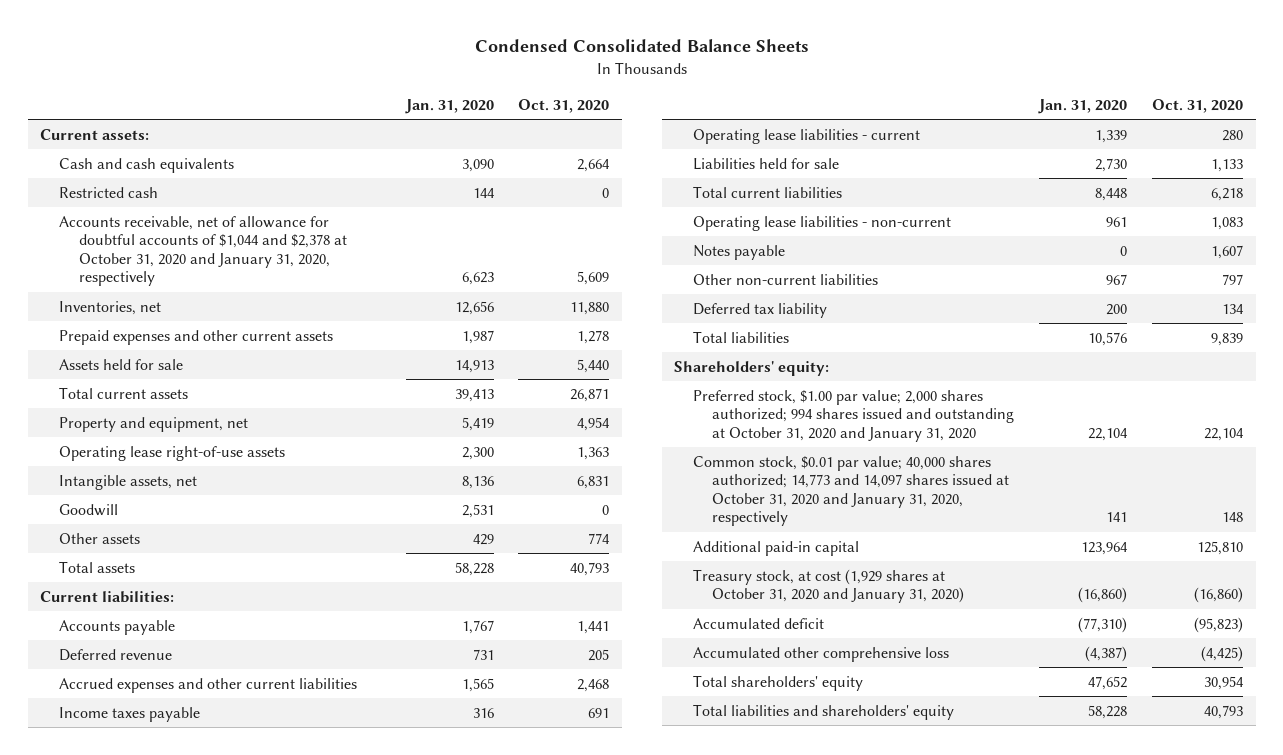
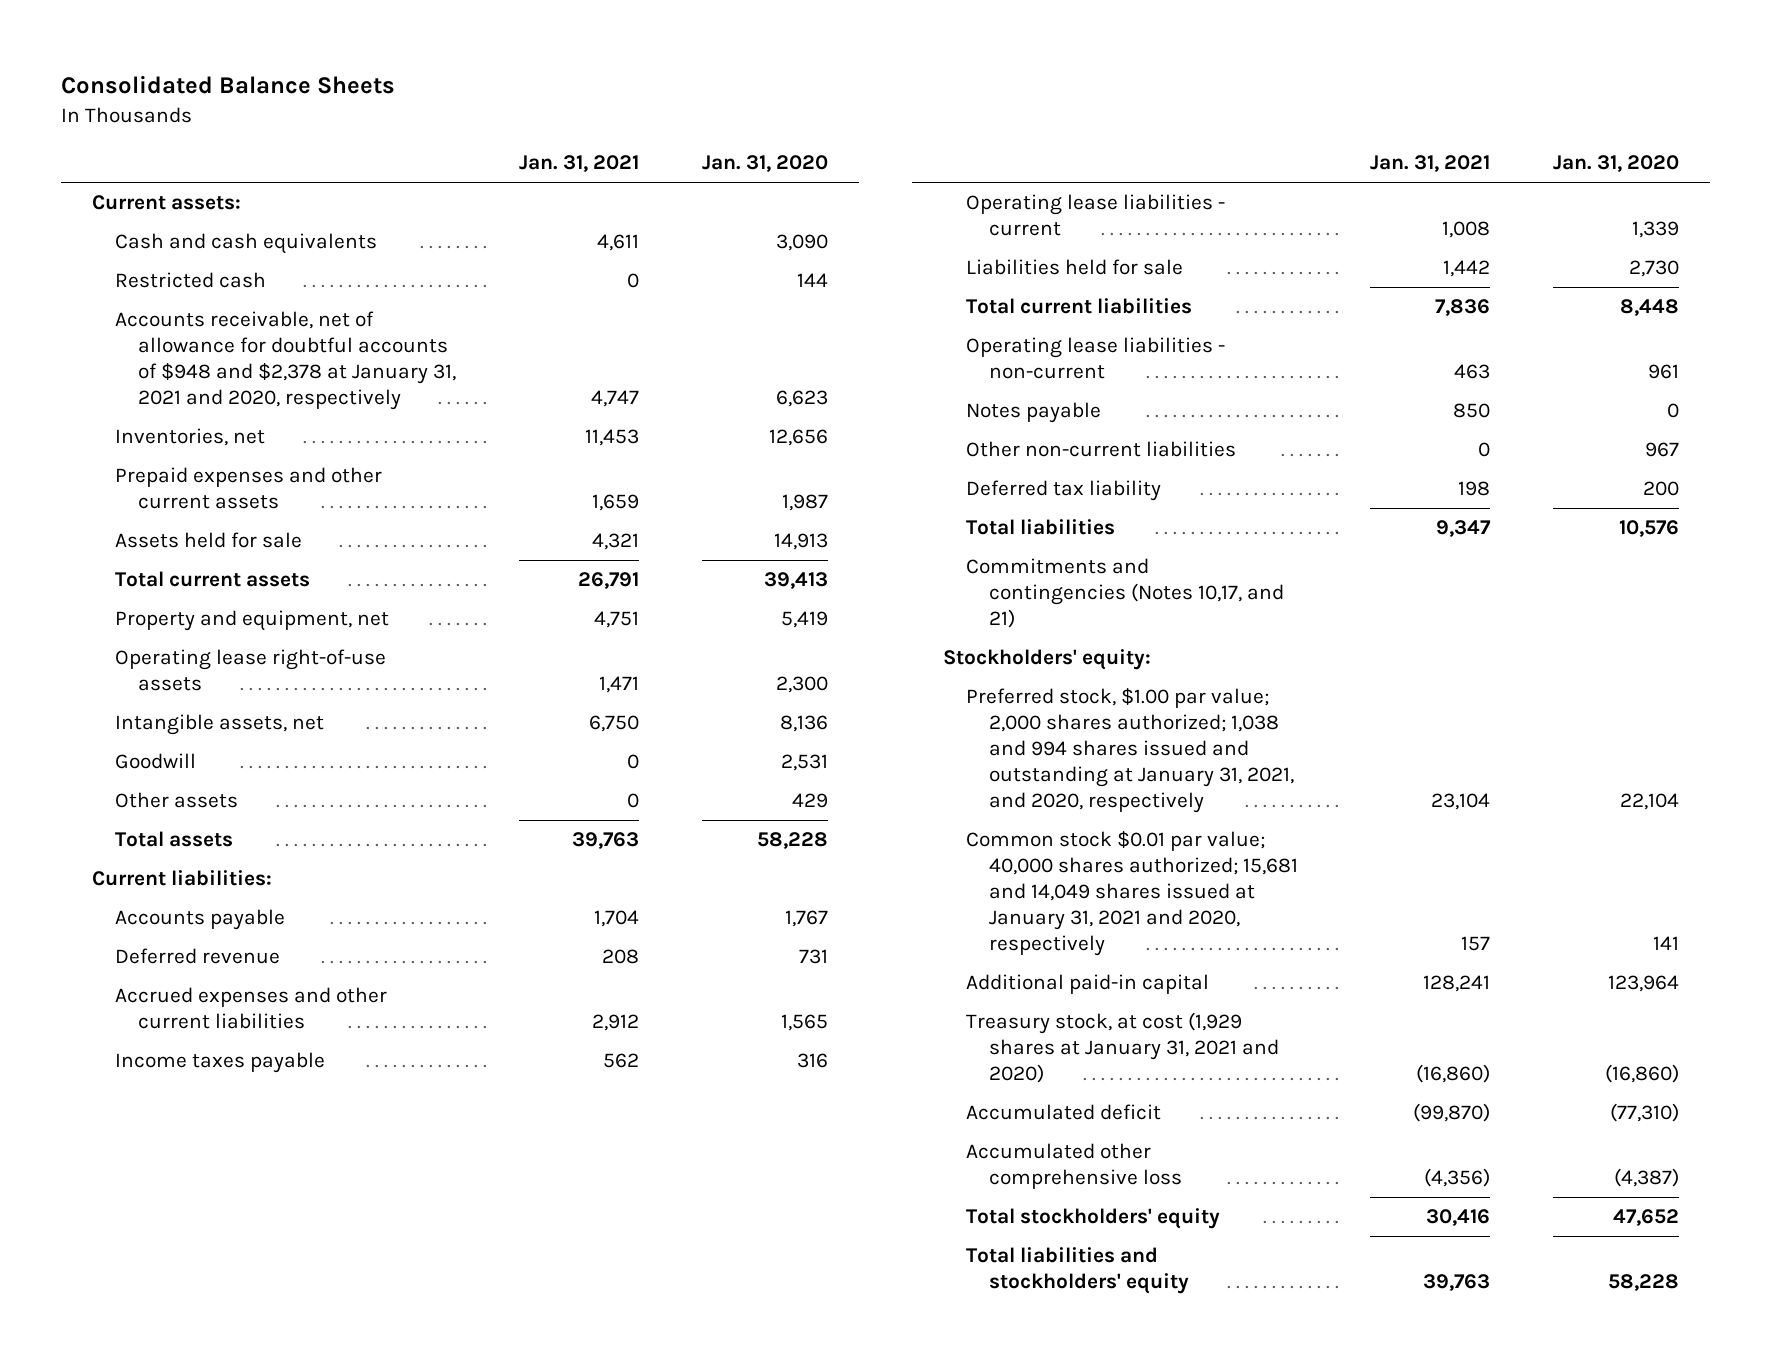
[474,39,809,53] Condensed Consolidated Balance Sheets -> [60,75,395,95] Consolidated Balance Sheets
[518,98,610,113] Oct. 31, 2020 -> none
none -> [518,155,639,173] Jan. 31, 2021
[59,215,347,287] Accounts receivable, net of allowance for doubtful accounts of $1,044 and $2,378 at October 31, 2020 and January 31, 2020, respectively -> [115,311,456,411] Accounts receivable, net of allowance for doubtful accounts of $948 and $2,378 at January 31, 2021 and 2020, respectively
none -> [966,558,1285,629] Commitments and contingencies (Notes 10,17, and 21)
[673,360,829,376] Shareholders' equity: -> [943,649,1152,671] Stockholders' equity:
[693,389,1015,442] Preferred stock, $1.00 par value; 2,000 shares authorized; 994 shares issued and outstanding at October 31, 2020 and January 31, 2020 -> [966,688,1295,814] Preferred stock, $1.00 par value; 2,000 shares authorized; 1,038 and 994 shares issued and outstanding at January 31, 2021, and 2020, respectively
[693,455,1010,527] Common stock, $0.01 par value; 40,000 shares authorized; 14,773 and 14,097 shares issued at October 31, 2020 and January 31, 2020, respectively -> [966,831,1299,957] Common stock $0.01 par value; 40,000 shares authorized; 15,681 and 14,049 shares issued at January 31, 2021 and 2020, respectively
[693,568,965,604] Treasury stock, at cost (1,929 shares at October 31, 2020 and January 31, 2020) -> [966,1012,1280,1084] Treasury stock, at cost (1,929 shares at January 31, 2021 and 2020)
[693,674,864,691] Total shareholders' equity -> [966,1208,1221,1230] Total stockholders' equity
[693,703,955,720] Total liabilities and shareholders' equity -> [966,1247,1190,1295] Total liabilities and stockholders' equity

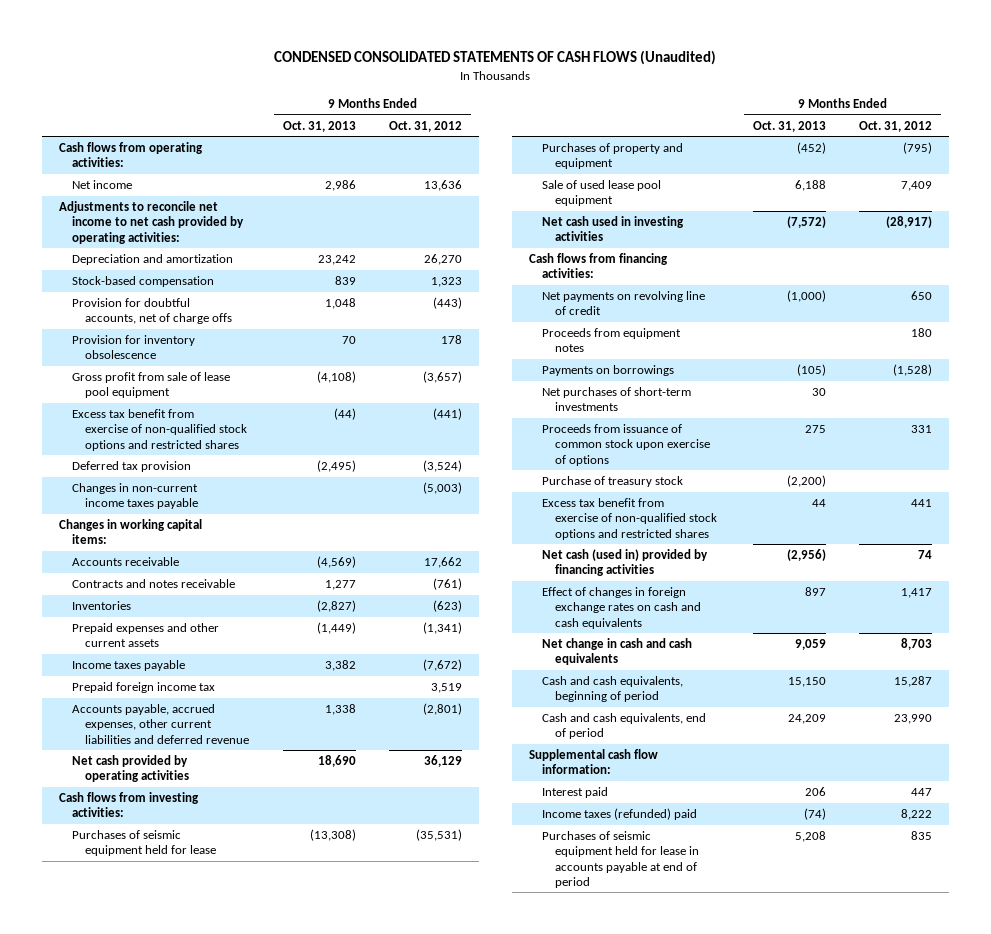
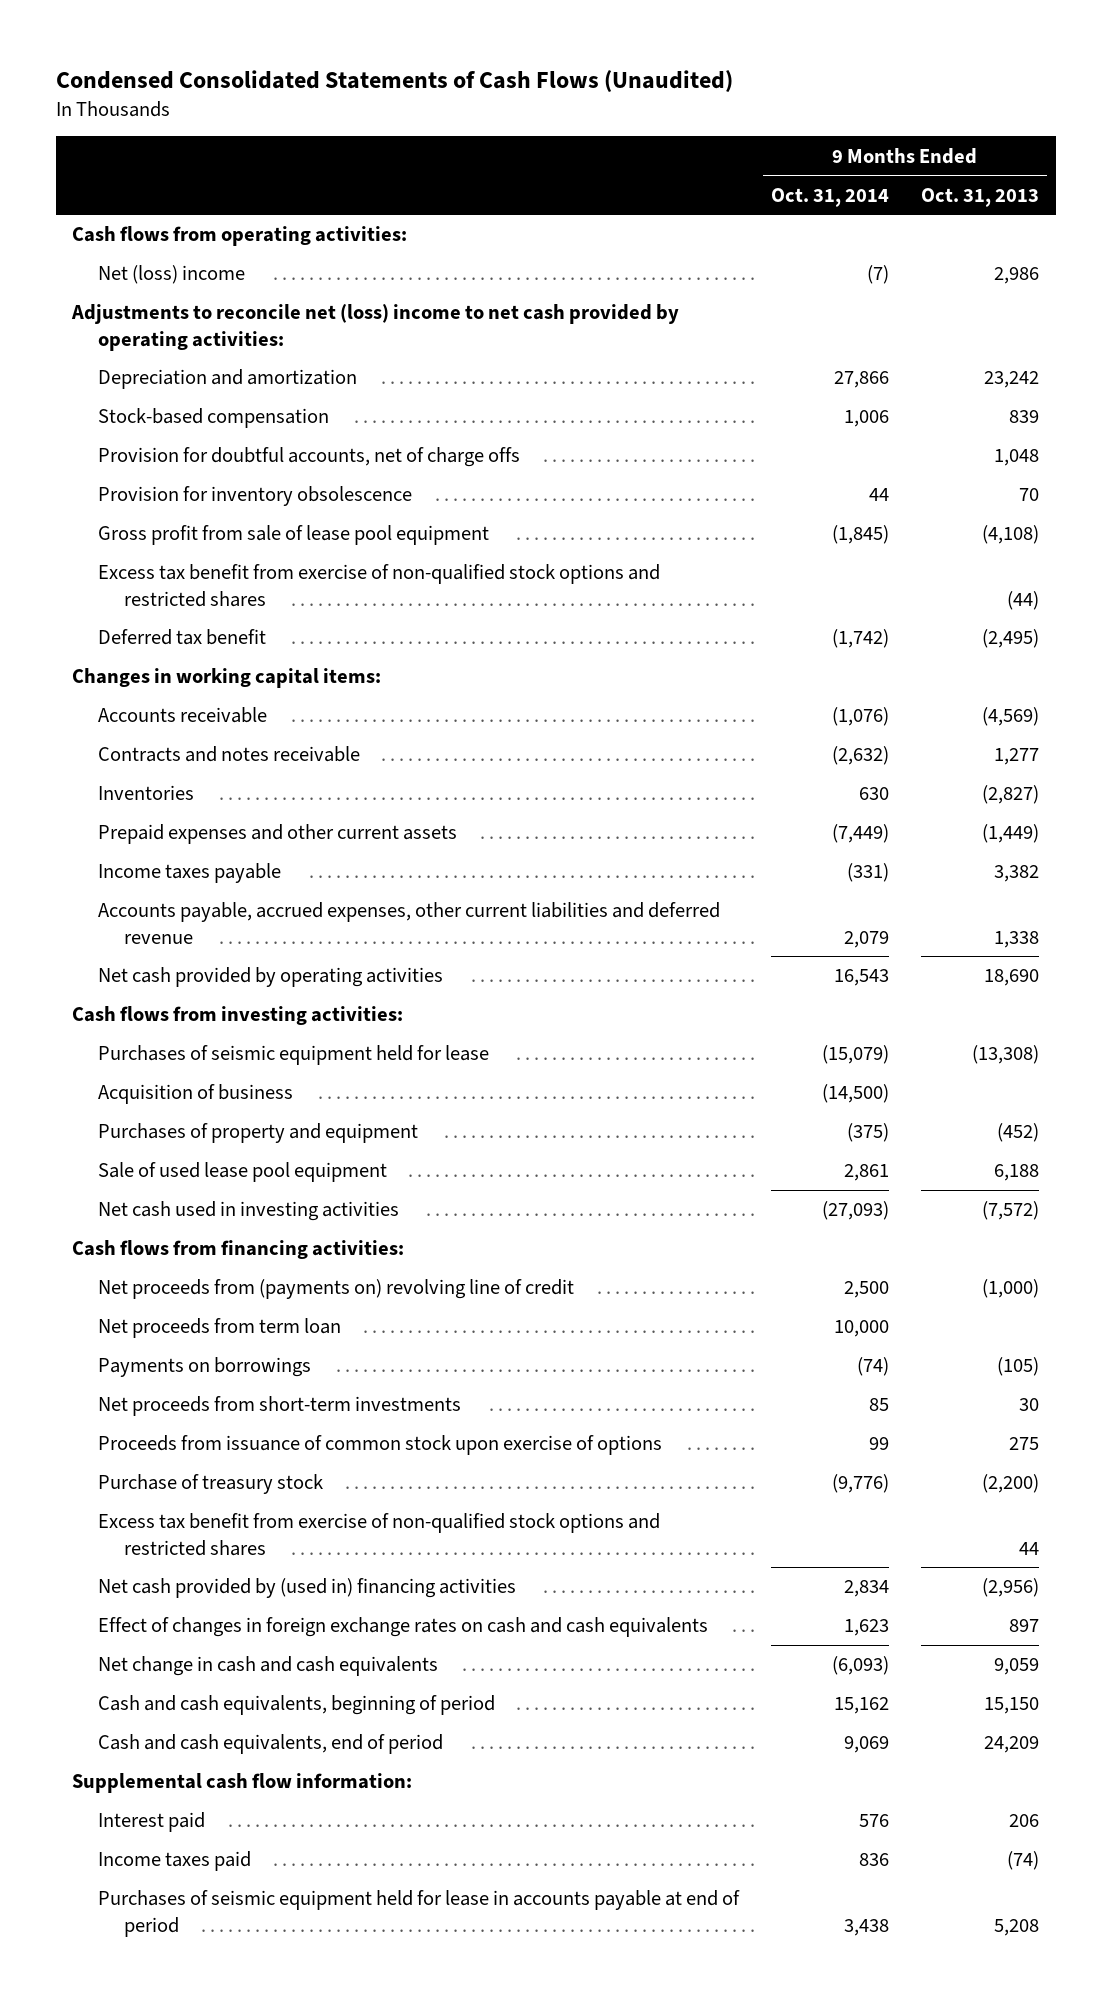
[274,50,717,66] CONDENSED CONSOLIDATED STATEMENTS OF CASH FLOWS (Unaudited) -> [55,69,733,92] Condensed Consolidated Statements of Cash Flows (Unaudited)
[389,120,463,132] Oct. 31, 2012 -> none
none -> [771,187,890,207] Oct. 31, 2014
[72,180,133,190] Net income -> [97,265,245,285] Net (loss) income
[58,201,245,244] Adjustments to reconcile net income to net cash provided by operating activities: -> [70,304,679,351] Adjustments to reconcile net (loss) income to net cash provided by operating activities:
[72,483,199,510] Changes in non-current income taxes payable -> none
[72,461,192,473] Deferred tax provision -> [97,629,266,646] Deferred tax benefit
[72,682,216,694] Prepaid foreign income tax -> none
none -> [97,1084,293,1105] Acquisition of business
[541,328,681,353] Proceeds from equipment notes -> none
[541,291,705,316] Net payments on revolving line of credit -> [97,1279,574,1300] Net proceeds from (payments on) revolving line of credit
none -> [97,1318,341,1339] Net proceeds from term loan
[541,387,691,412] Net purchases of short-term investments -> [97,1396,461,1417] Net proceeds from short-term investments
[541,549,708,577] Net cash (used in) provided by financing activities -> [97,1578,516,1599] Net cash provided by (used in) financing activities
[541,808,697,821] Income taxes (refunded) paid -> [97,1851,251,1872] Income taxes paid

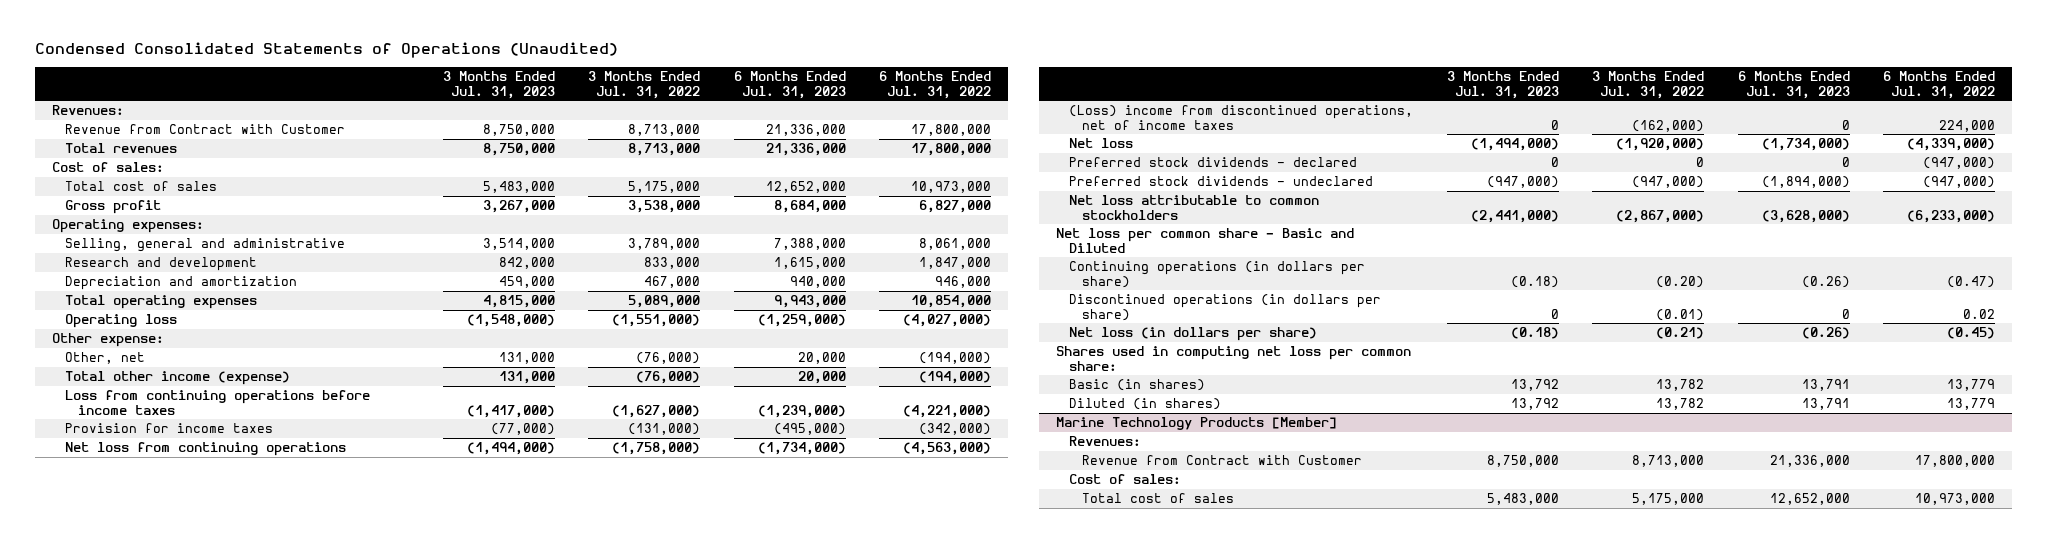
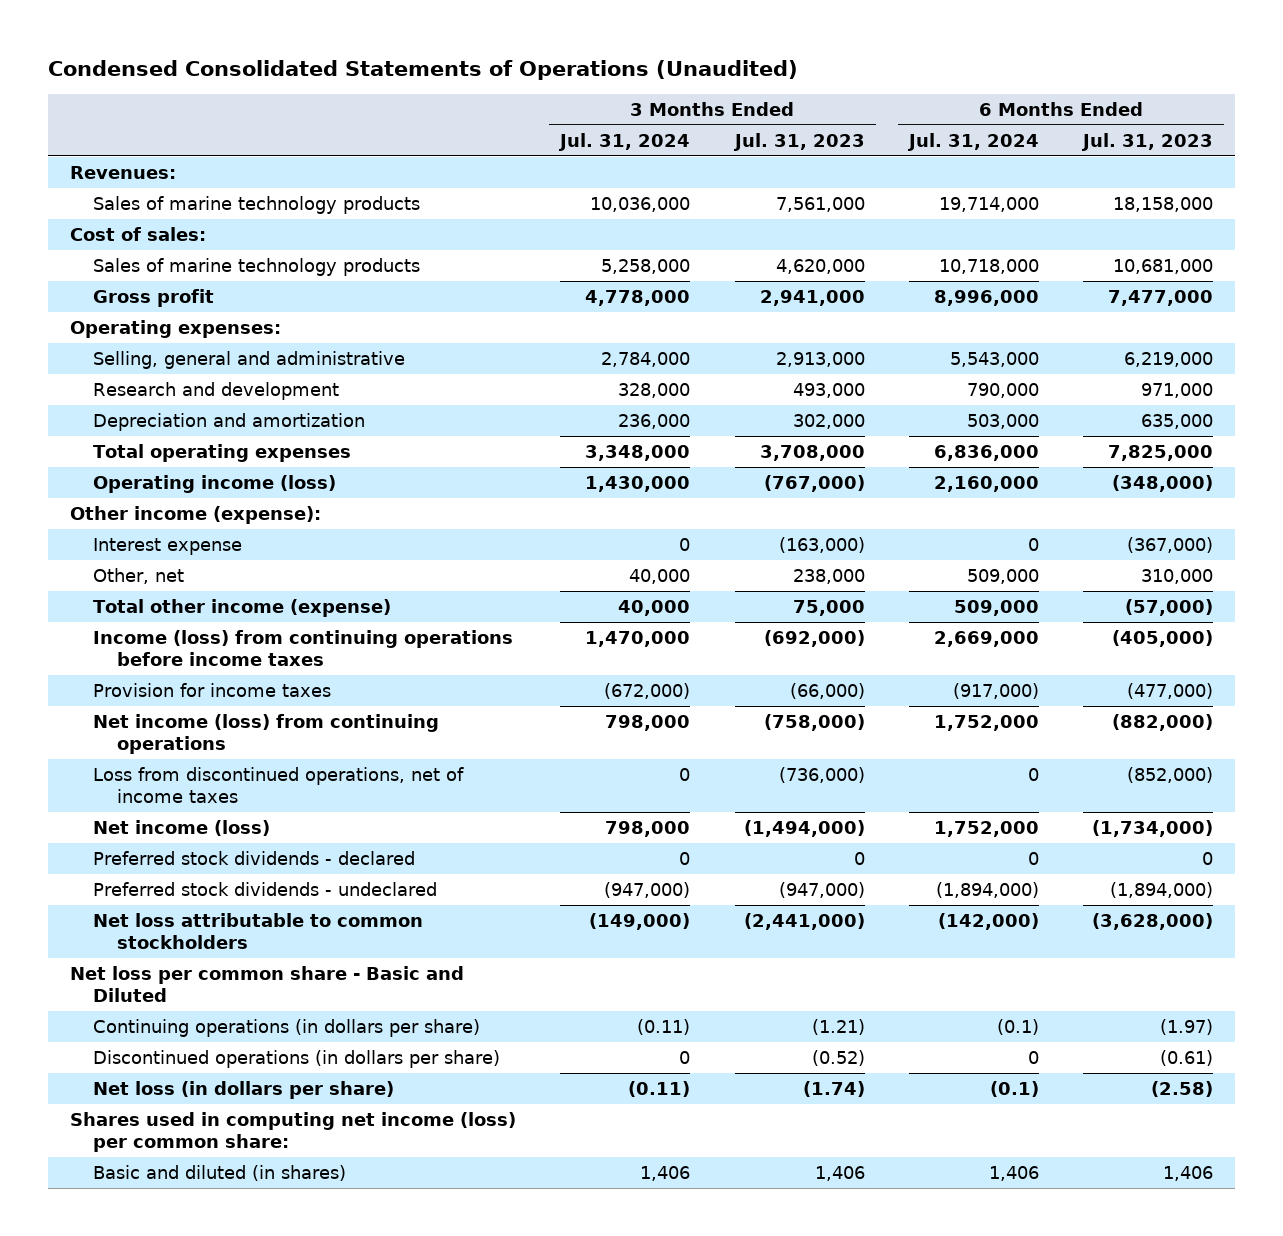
[588,70,701,99] 3 Months Ended Jul. 31, 2022 -> none
[879,70,992,99] 6 Months Ended Jul. 31, 2022 -> none
none -> [558,132,691,151] Jul. 31, 2024
none -> [906,132,1039,151] Jul. 31, 2024
[65,123,346,134] Revenue from Contract with Customer -> none
[65,142,178,153] Total revenues -> none
none -> [93,196,421,215] Sales of marine technology products
[65,180,218,191] Total cost of sales -> [93,258,421,277] Sales of marine technology products
[482,180,555,193] 5,483,000 -> [775,259,865,275] 4,620,000
[765,180,846,193] 12,652,000 -> [1113,259,1214,275] 10,681,000
[482,199,555,213] 3,267,000 -> [759,290,865,307] 2,941,000
[773,199,846,213] 8,684,000 -> [1108,290,1214,307] 7,477,000
[482,237,555,250] 3,514,000 -> [775,352,865,368] 2,913,000
[773,237,846,250] 7,388,000 -> [1124,352,1214,368] 6,219,000
[498,256,555,269] 842,000 -> [792,383,865,399] 493,000
[773,256,846,269] 1,615,000 -> [1141,383,1214,399] 971,000
[498,275,555,288] 459,000 -> [792,414,865,430] 302,000
[789,275,846,288] 940,000 -> [1141,414,1214,430] 635,000
[482,294,555,308] 4,815,000 -> [759,445,865,462] 3,708,000
[773,294,846,308] 9,943,000 -> [1108,445,1214,462] 7,825,000
[65,313,178,328] Operating loss -> [93,475,337,494] Operating income (loss)
[466,313,555,327] (1,548,000) -> [763,475,865,493] (767,000)
[757,313,846,327] (1,259,000) -> [1112,475,1214,493] (348,000)
[51,332,164,347] Other expense: -> [69,506,321,525] Other income (expense):
none -> [93,538,243,556] Interest expense
[498,351,555,364] 131,000 -> [792,569,865,585] 238,000
[797,351,846,364] 20,000 -> [1141,569,1214,585] 310,000
[498,370,555,384] 131,000 -> [792,600,865,617] 75,000
[797,370,846,384] 20,000 -> [1125,599,1214,617] (57,000)
[65,389,371,415] Loss from continuing operations before income taxes -> [93,630,514,666] Income (loss) from continuing operations before income taxes
[466,404,555,418] (1,417,000) -> [763,630,865,648] (692,000)
[757,404,846,418] (1,239,000) -> [1112,630,1214,648] (405,000)
[490,422,555,435] (77,000) -> [789,683,865,700] (66,000)
[773,422,846,435] (495,000) -> [1127,683,1214,700] (477,000)
[65,441,347,456] Net loss from continuing operations -> [93,714,440,754] Net income (loss) from continuing operations
[466,441,555,455] (1,494,000) -> [763,714,865,732] (758,000)
[757,441,846,455] (1,734,000) -> [1112,714,1214,732] (882,000)
[1069,104,1414,130] (Loss) income from discontinued operations, net of income taxes -> [93,767,465,803] Loss from discontinued operations, net of income taxes
[1550,119,1559,130] 0 -> [778,767,865,784] (736,000)
[1841,119,1850,130] 0 -> [1127,767,1214,784] (852,000)
[1069,137,1134,148] Net loss -> [93,820,271,837] Net income (loss)
[1069,397,1222,410] Diluted (in shares) -> none
[1055,416,1337,430] Marine Technology Products [Member] -> none
[1069,435,1142,446] Revenues: -> none
[1082,454,1363,465] Revenue from Contract with Customer -> none
[1069,473,1182,484] Cost of sales: -> none
[1082,492,1235,503] Total cost of sales -> none
[1510,275,1559,288] (0.18) -> [811,1019,865,1036] (1.21)
[1801,275,1850,288] (0.26) -> [1160,1019,1214,1036] (1.97)
[1550,308,1559,319] 0 -> [811,1050,865,1067] (0.52)
[1841,308,1850,319] 0 -> [1160,1050,1214,1067] (0.61)
[1510,326,1559,339] (0.18) -> [802,1081,865,1098] (1.74)
[1801,326,1850,339] (0.26) -> [1151,1081,1214,1098] (2.58)
[1055,345,1411,371] Shares used in computing net loss per common share: -> [69,1112,516,1152] Shares used in computing net income (loss) per common share:
[1069,378,1206,391] Basic (in shares) -> [93,1165,347,1182] Basic and diluted (in shares)
[1510,378,1559,391] 13,792 -> [814,1166,865,1182] 1,406
[1801,378,1850,391] 13,791 -> [1163,1166,1214,1182] 1,406

